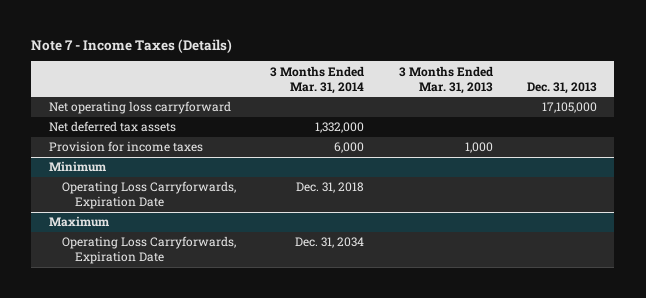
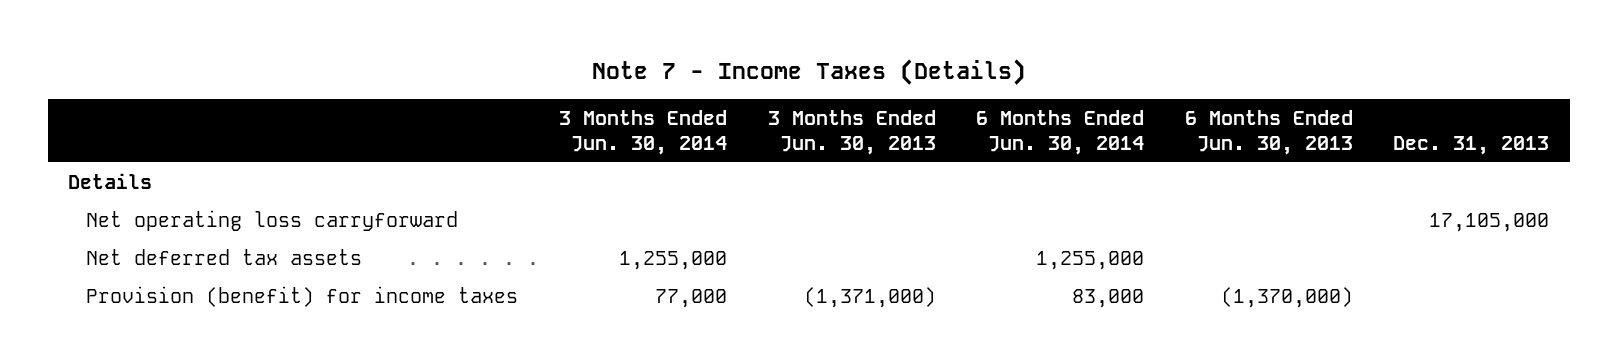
[270,65,365,94] 3 Months Ended Mar. 31, 2014 -> none
[398,65,493,94] 3 Months Ended Mar. 31, 2013 -> none
none -> [559,110,728,155] 3 Months Ended Jun. 30, 2014
none -> [767,110,936,155] 3 Months Ended Jun. 30, 2013
none -> [976,110,1145,155] 6 Months Ended Jun. 30, 2014
none -> [1184,110,1353,155] 6 Months Ended Jun. 30, 2013
none -> [68,173,153,190] Details
[48,161,106,173] Minimum -> none
[61,181,236,210] Operating Loss Carryforwards, Expiration Date -> none
[48,216,109,228] Maximum -> none
[61,236,236,265] Operating Loss Carryforwards, Expiration Date -> none
[48,141,203,153] Provision for income taxes -> [86,286,519,308] Provision (benefit) for income taxes

